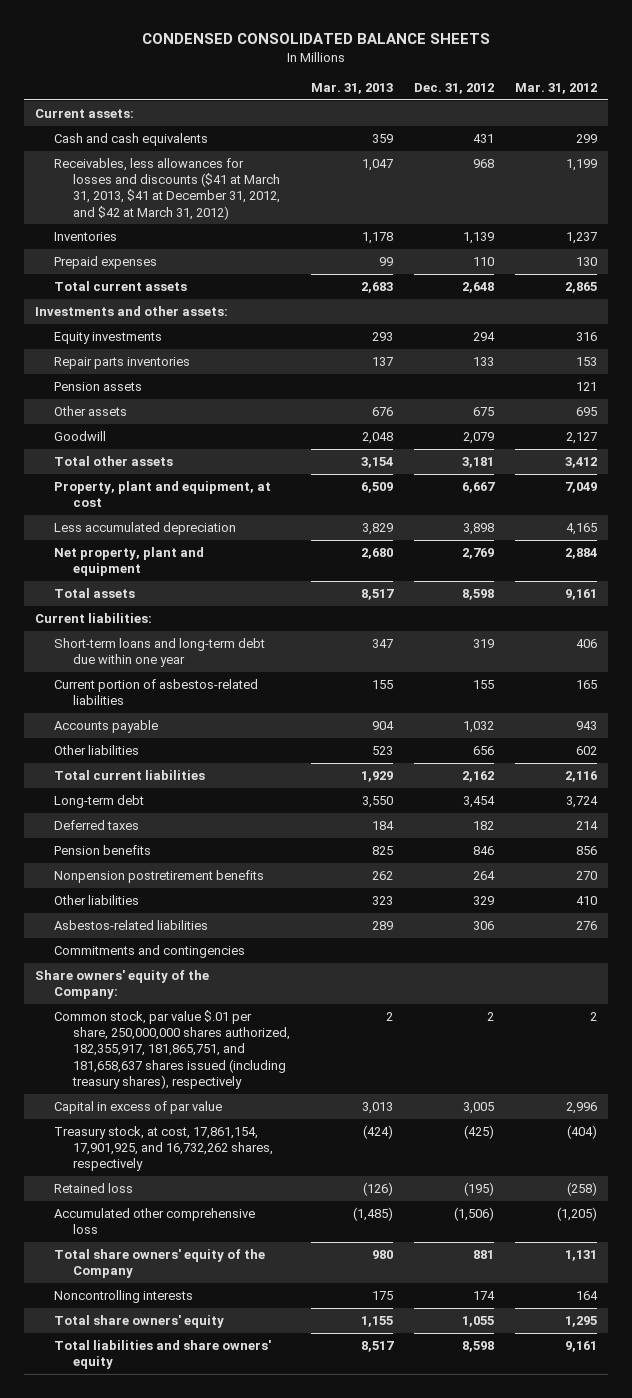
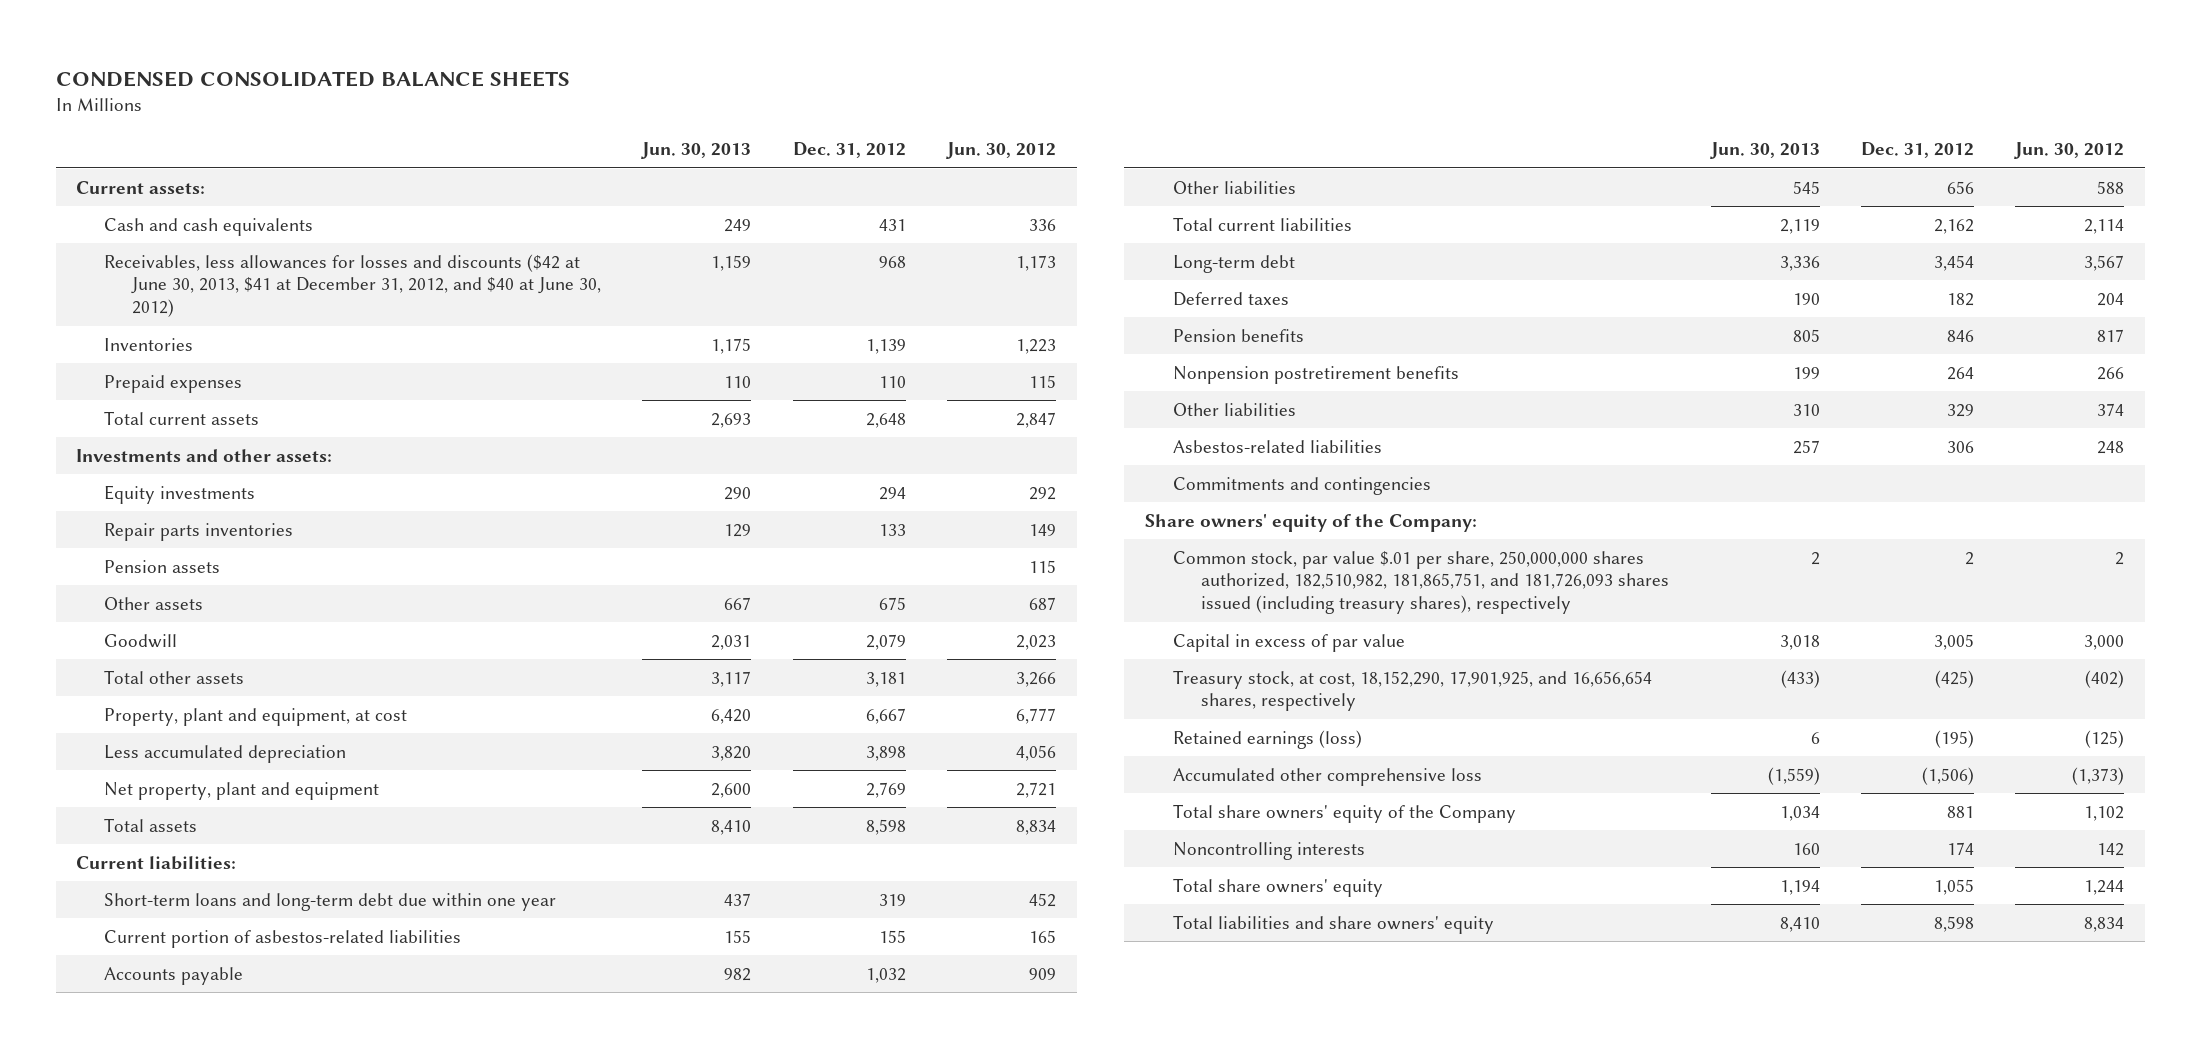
[311,83,394,95] Mar. 31, 2013 -> none
[515,83,598,95] Mar. 31, 2012 -> none
none -> [641,142,752,160] Jun. 30, 2013
none -> [945,142,1056,160] Jun. 30, 2012
[53,157,281,220] Receivables, less allowances for losses and discounts ($41 at March 31, 2013, $41 at December 31, 2012, and $42 at March 31, 2012) -> [104,253,602,318] Receivables, less allowances for losses and discounts ($42 at June 30, 2013, $41 at December 31, 2012, and $40 at June 30, 2012)
[53,1009,291,1089] Common stock, par value $.01 per share, 250,000,000 shares authorized, 182,355,917, 181,865,751, and 181,658,637 shares issued (including treasury shares), respectively -> [1172,550,1669,615] Common stock, par value $.01 per share, 250,000,000 shares authorized, 182,510,982, 181,865,751, and 181,726,093 shares issued (including treasury shares), respectively
[53,1125,274,1172] Treasury stock, at cost, 17,861,154, 17,901,925, and 16,732,262 shares, respectively -> [1172,669,1652,712] Treasury stock, at cost, 18,152,290, 17,901,925, and 16,656,654 shares, respectively
[53,1182,133,1193] Retained loss -> [1172,729,1362,749] Retained earnings (loss)

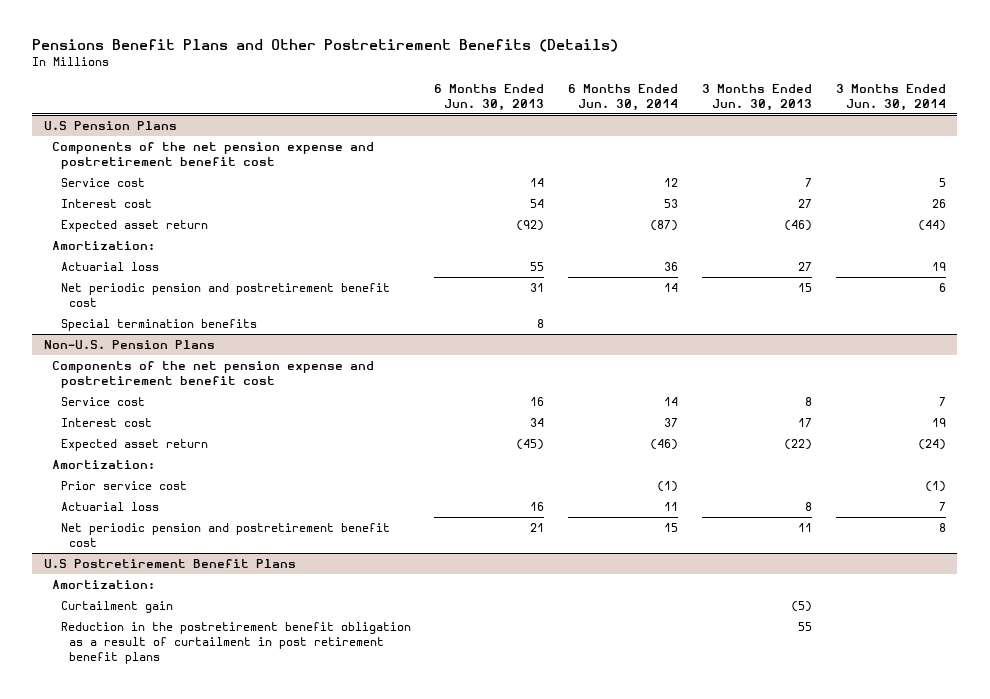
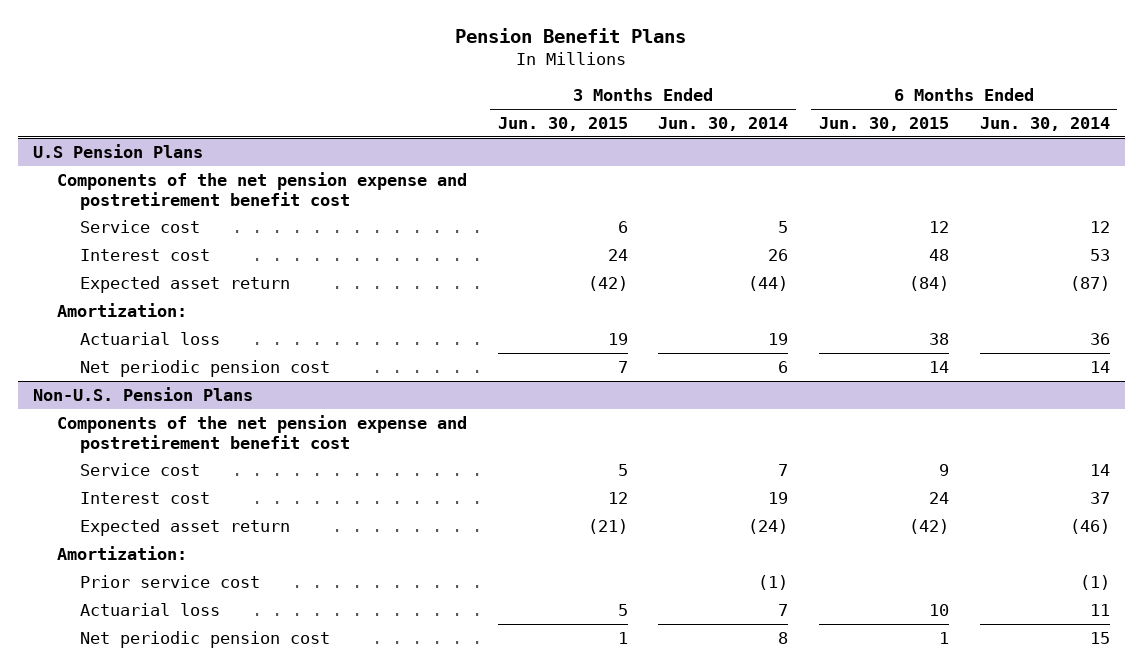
[32,39,619,53] Pensions Benefit Plans and Other Postretirement Benefits (Details) -> [455,28,687,44] Pension Benefit Plans
[434,83,545,111] 6 Months Ended Jun. 30, 2013 -> none
[701,83,812,111] 3 Months Ended Jun. 30, 2013 -> none
none -> [497,117,628,132] Jun. 30, 2015
none -> [818,117,949,132] Jun. 30, 2015
[60,319,257,332] Special termination benefits -> none
[60,283,390,308] Net periodic pension and postretirement benefit cost -> [80,359,331,377] Net periodic pension cost
[43,559,296,569] U.S Postretirement Benefit Plans -> none
[52,580,156,590] Amortization: -> none
[60,601,173,614] Curtailment gain -> none
[60,622,411,665] Reduction in the postretirement benefit obligation as a result of curtailment in post retirement benefit plans -> none
[60,523,390,548] Net periodic pension and postretirement benefit cost -> [80,630,331,648] Net periodic pension cost

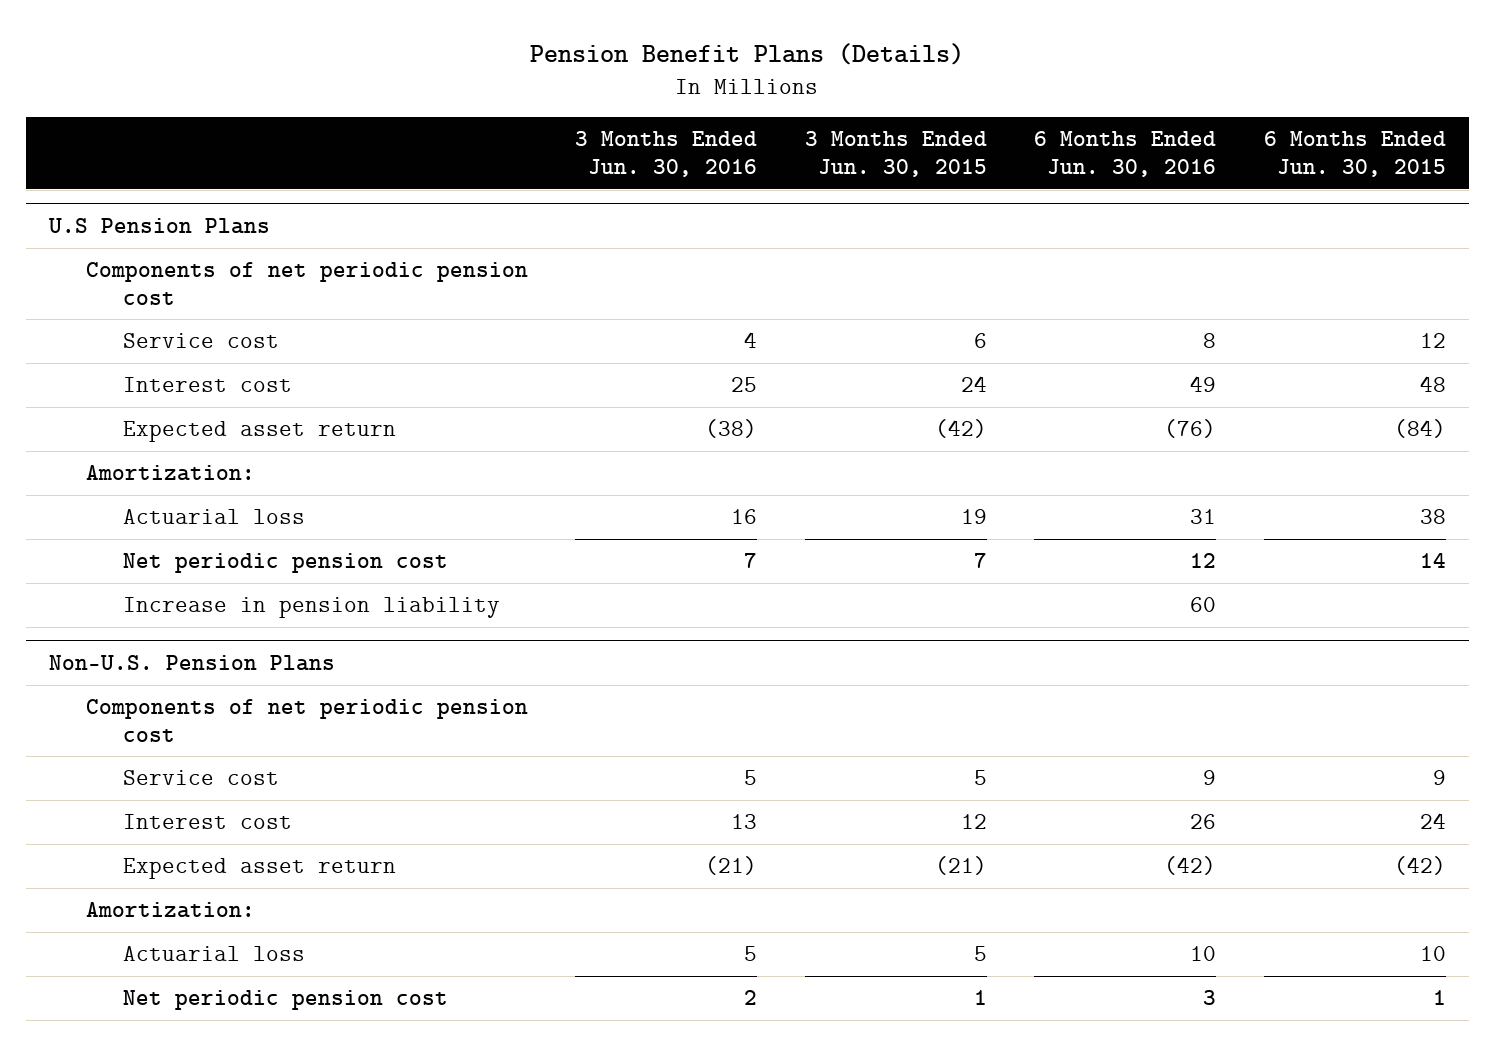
[455,28,687,44] Pension Benefit Plans -> [530,43,965,66] Pension Benefit Plans (Details)
[658,117,789,132] Jun. 30, 2014 -> none
[979,117,1110,132] Jun. 30, 2014 -> none
none -> [575,131,758,177] 3 Months Ended Jun. 30, 2016
none -> [1034,131,1217,177] 6 Months Ended Jun. 30, 2016
[56,171,467,210] Components of the net pension expense and postretirement benefit cost -> [86,262,529,305] Components of net periodic pension cost
none -> [122,597,500,619] Increase in pension liability
[56,414,467,453] Components of the net pension expense and postretirement benefit cost -> [86,699,529,742] Components of net periodic pension cost
[80,574,261,588] Prior service cost -> none

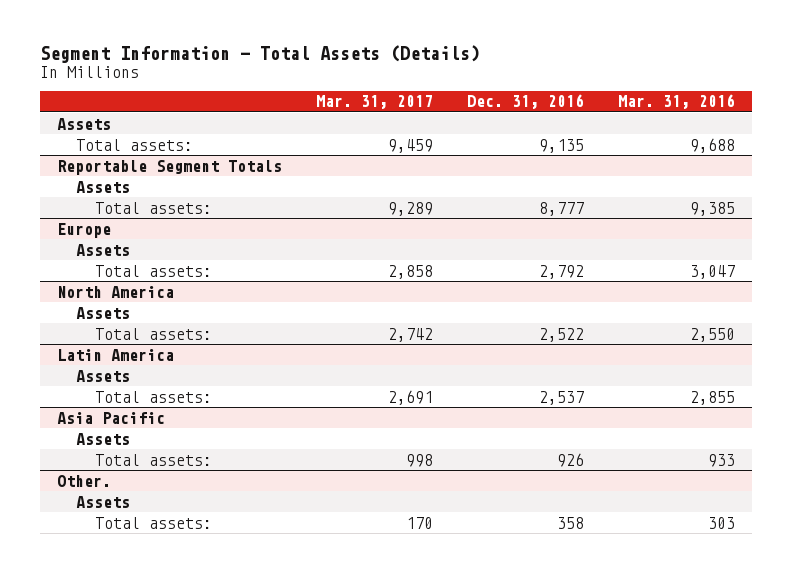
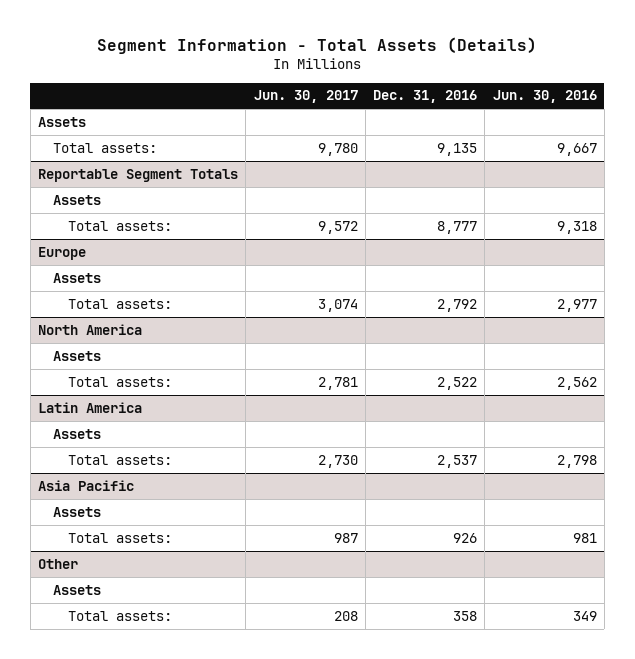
[315,95,433,110] Mar. 31, 2017 -> none
[618,94,736,110] Mar. 31, 2016 -> none
none -> [253,90,358,104] Jun. 30, 2017
none -> [492,90,597,104] Jun. 30, 2016
[56,474,111,487] Other. -> [38,558,79,569] Other

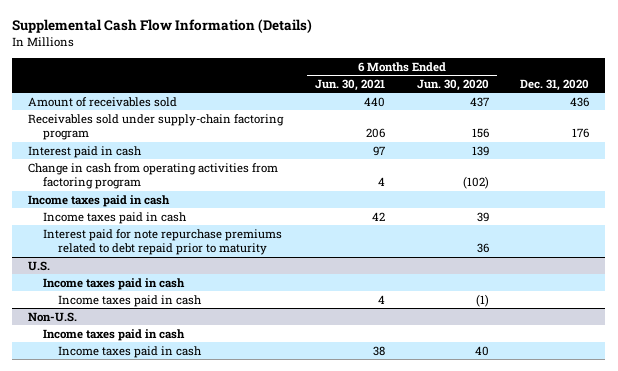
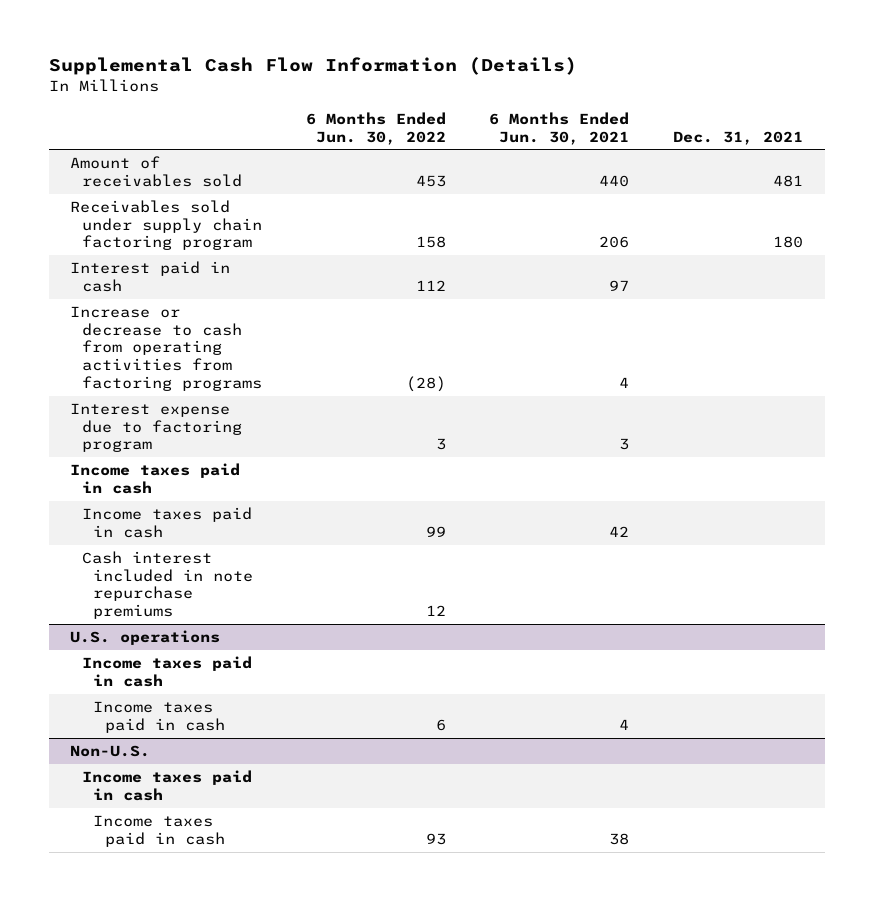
[416,78,489,91] Jun. 30, 2020 -> none
[520,78,590,91] Dec. 31, 2020 -> none
none -> [305,111,446,145] 6 Months Ended Jun. 30, 2022
none -> [672,130,803,145] Dec. 31, 2021
[28,113,285,141] Receivables sold under supply-chain factoring program -> [70,200,262,251] Receivables sold under supply chain factoring program
[28,162,279,190] Change in cash from operating activities from factoring program -> [70,306,262,391] Increase or decrease to cash from operating activities from factoring programs
none -> [70,403,242,453] Interest expense due to factoring program
[42,228,282,256] Interest paid for note repurchase premiums related to debt repaid prior to maturity -> none
none -> [81,551,254,620] Cash interest included in note repurchase premiums
[28,260,51,271] U.S. -> [70,630,221,646] U.S. operations

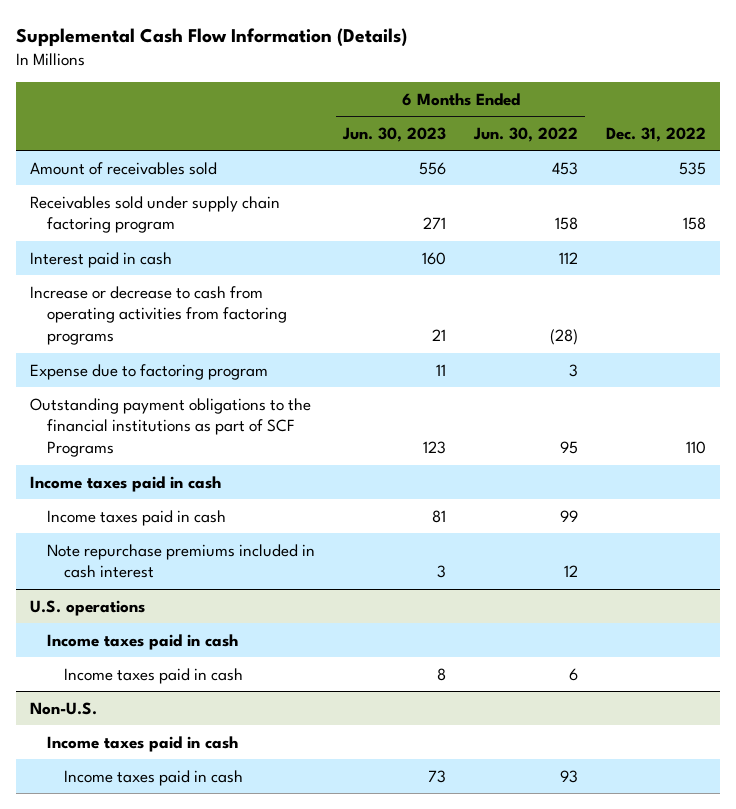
[489,111,630,145] 6 Months Ended Jun. 30, 2021 -> none
[672,130,803,145] Dec. 31, 2021 -> none
none -> [342,126,447,142] Jun. 30, 2023
none -> [606,126,707,142] Dec. 31, 2022
[70,403,242,453] Interest expense due to factoring program -> [30,363,269,380] Expense due to factoring program
none -> [30,397,312,458] Outstanding payment obligations to the financial institutions as part of SCF Programs
[81,551,254,620] Cash interest included in note repurchase premiums -> [47,543,316,579] Note repurchase premiums included in cash interest

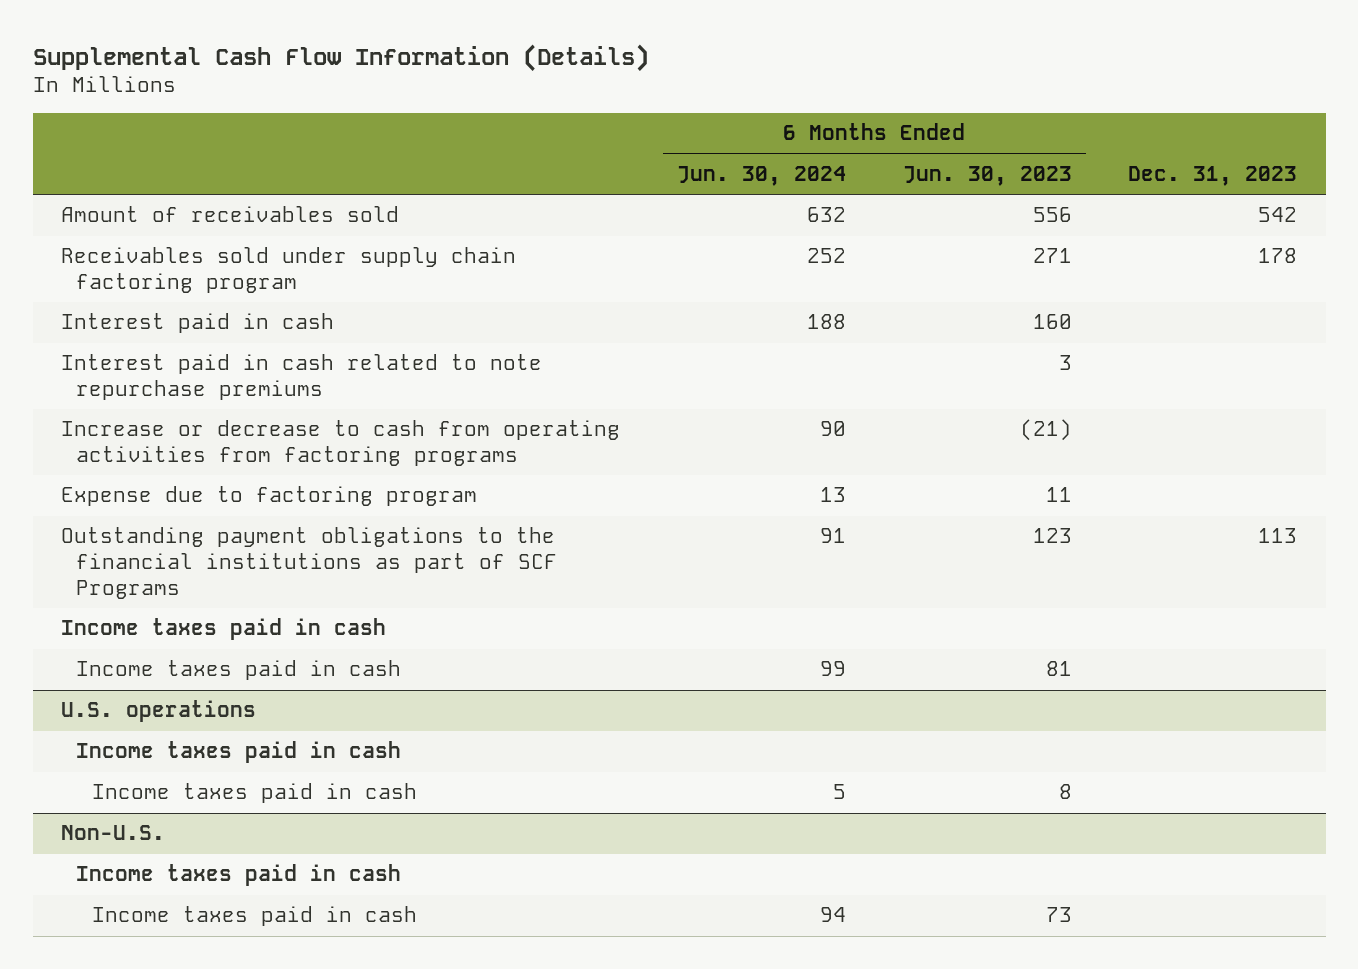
[473,126,579,142] Jun. 30, 2022 -> none
[606,126,707,142] Dec. 31, 2022 -> none
none -> [676,165,846,186] Jun. 30, 2024
none -> [1128,165,1298,186] Dec. 31, 2023
none -> [60,354,542,401] Interest paid in cash related to note repurchase premiums
[432,329,447,342] 21 -> [1019,419,1072,442] (21)
[47,543,316,579] Note repurchase premiums included in cash interest -> none

